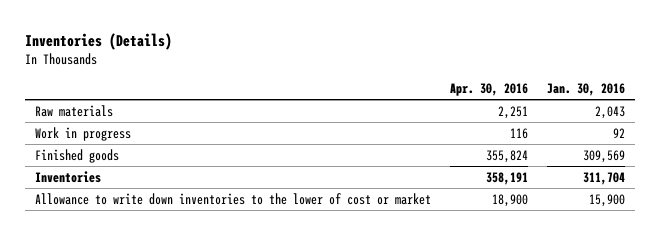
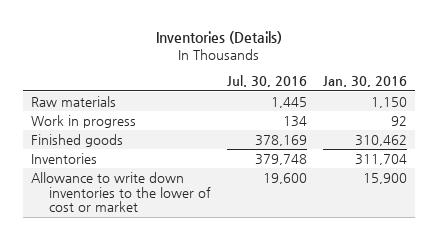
[450,82,529,96] Apr. 30, 2016 -> none
none -> [227,75,308,88] Jul. 30, 2016
[595,105,626,119] 2,043 -> [371,96,408,108] 1,150
[583,149,626,163] 309,569 -> [355,134,408,146] 310,462

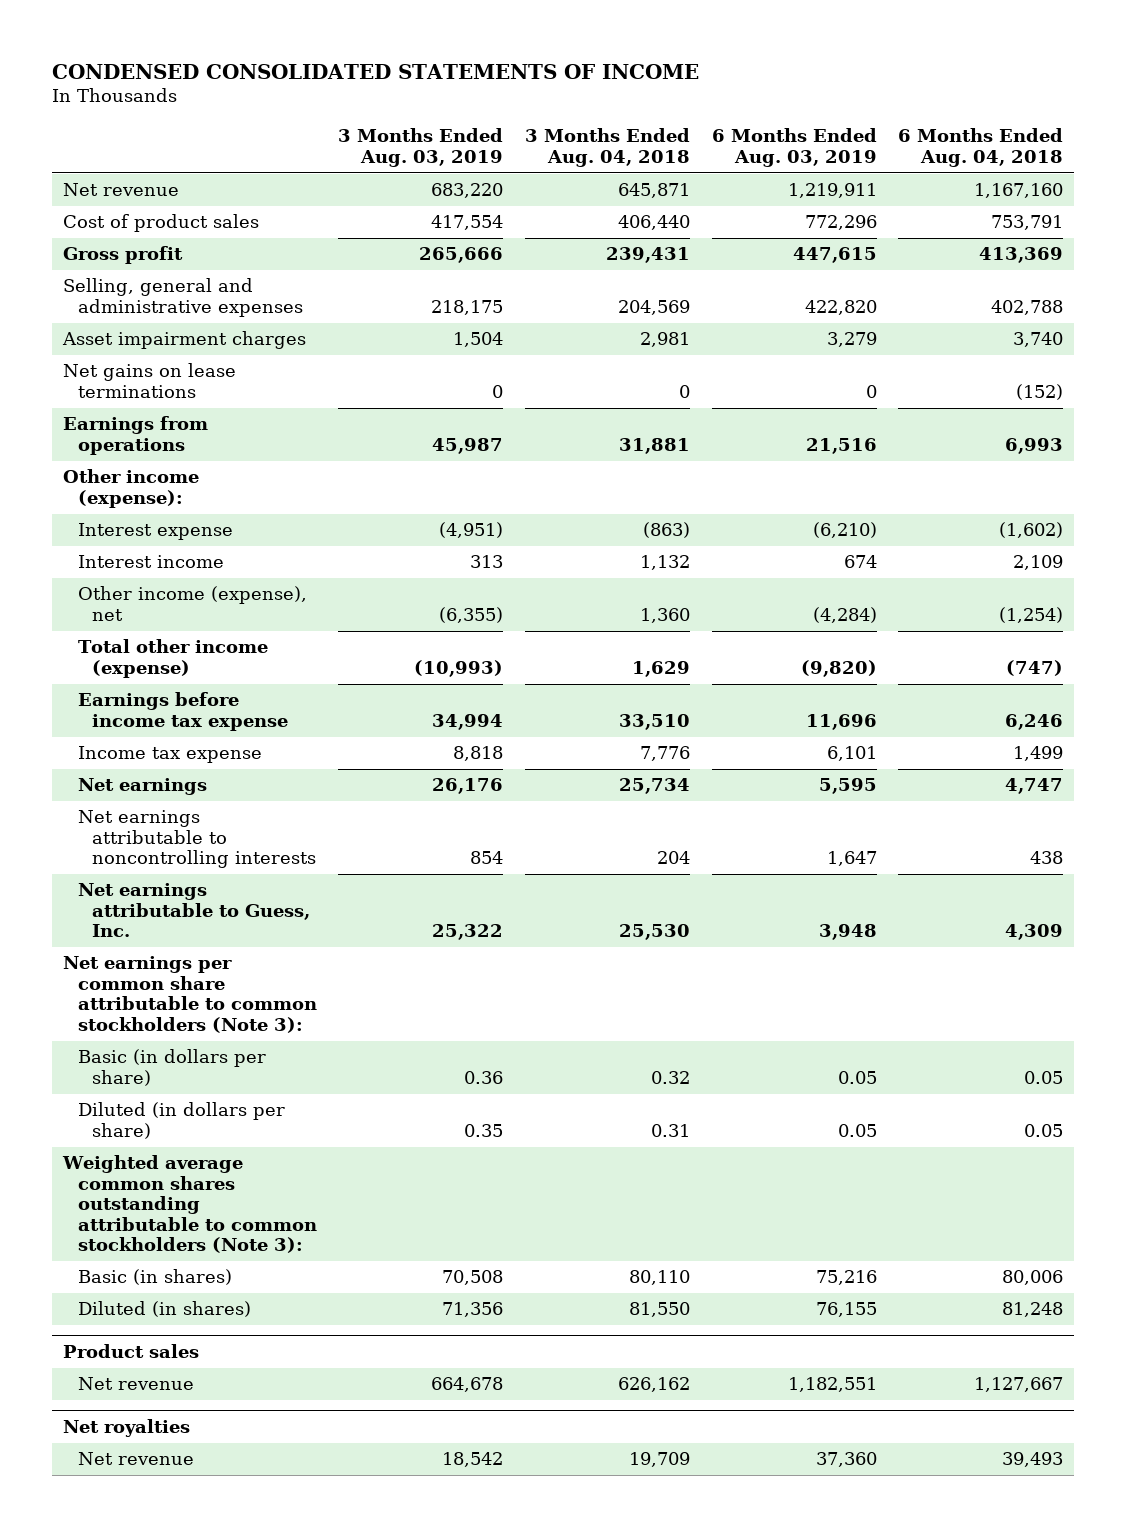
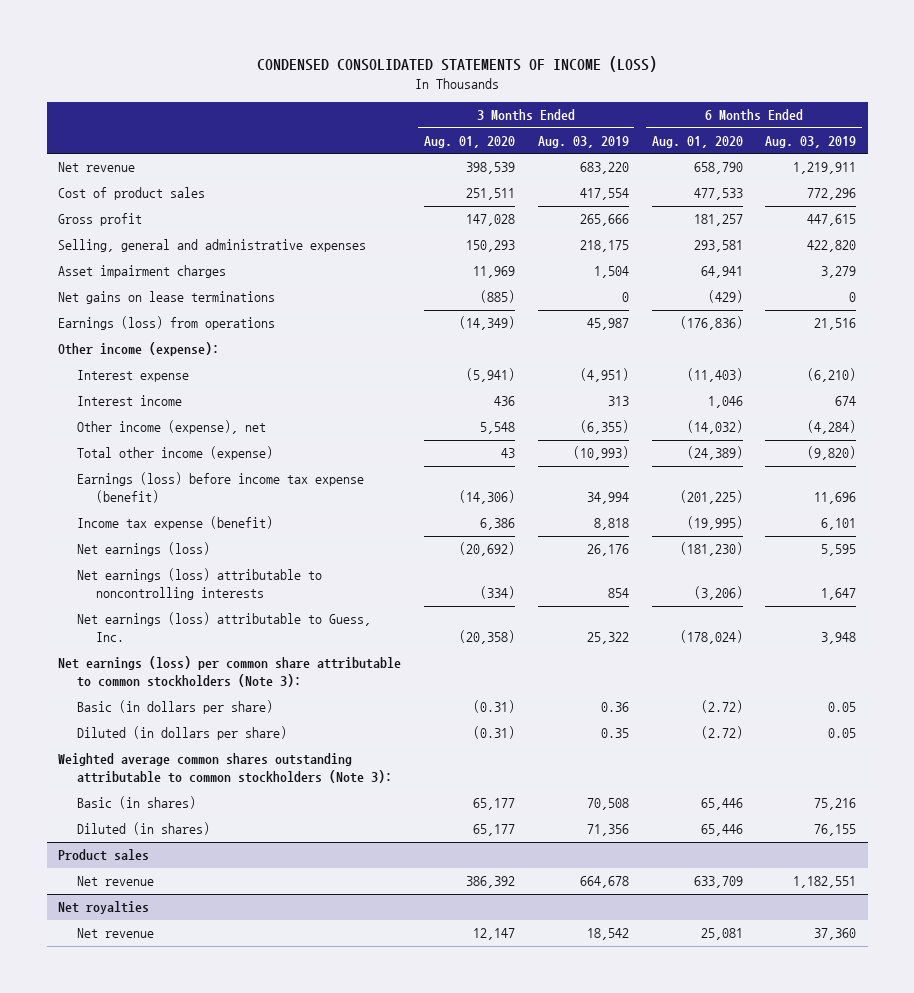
[51,63,699,79] CONDENSED CONSOLIDATED STATEMENTS OF INCOME -> [257,55,658,72] CONDENSED CONSOLIDATED STATEMENTS OF INCOME (LOSS)
[524,128,690,167] 3 Months Ended Aug. 04, 2018 -> none
[898,128,1064,167] 6 Months Ended Aug. 04, 2018 -> none
none -> [423,136,515,149] Aug. 01, 2020
none -> [651,136,743,149] Aug. 01, 2020
[62,416,208,455] Earnings from operations -> [58,316,276,331] Earnings (loss) from operations
[77,692,289,731] Earnings before income tax expense -> [77,472,365,504] Earnings (loss) before income tax expense (benefit)
[77,746,262,764] Income tax expense -> [77,516,274,531] Income tax expense (benefit)
[77,778,207,796] Net earnings -> [77,542,211,557] Net earnings (loss)
[77,810,317,869] Net earnings attributable to noncontrolling interests -> [77,568,323,601] Net earnings (loss) attributable to noncontrolling interests
[77,883,311,938] Net earnings attributable to Guess, Inc. -> [77,612,372,643] Net earnings (loss) attributable to Guess, Inc.
[62,956,317,1033] Net earnings per common share attributable to common stockholders (Note 3): -> [58,656,402,688] Net earnings (loss) per common share attributable to common stockholders (Note 3):

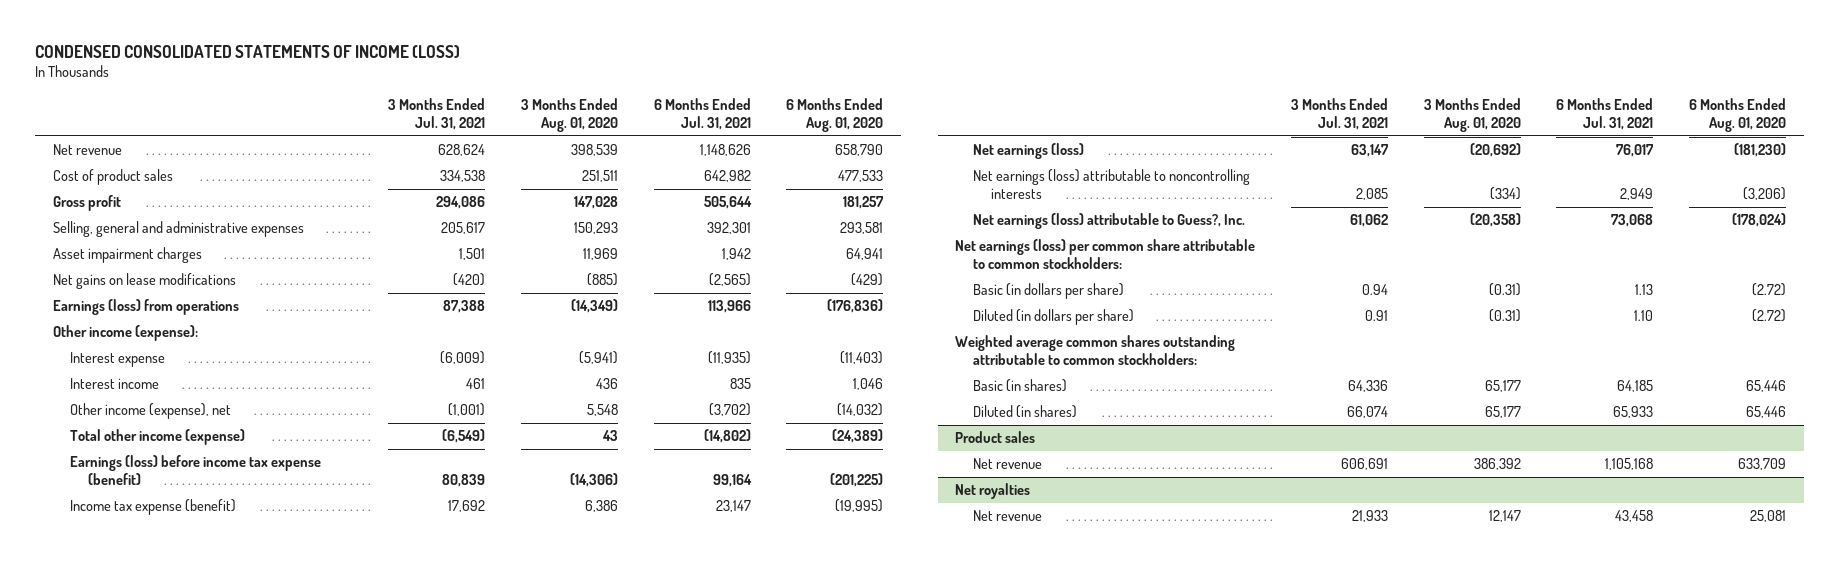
[537,136,629,149] Aug. 03, 2019 -> none
[765,136,857,149] Aug. 03, 2019 -> none
none -> [388,98,486,131] 3 Months Ended Jul. 31, 2021
none -> [653,98,751,131] 6 Months Ended Jul. 31, 2021
[58,291,276,305] Net gains on lease terminations -> [52,273,236,290] Net gains on lease modifications
[77,612,372,643] Net earnings (loss) attributable to Guess, Inc. -> [972,213,1245,230] Net earnings (loss) attributable to Guess?, Inc.
[58,656,402,688] Net earnings (loss) per common share attributable to common stockholders (Note 3): -> [955,239,1256,270] Net earnings (loss) per common share attributable to common stockholders:
[58,753,393,784] Weighted average common shares outstanding attributable to common stockholders (Note 3): -> [955,335,1236,366] Weighted average common shares outstanding attributable to common stockholders:

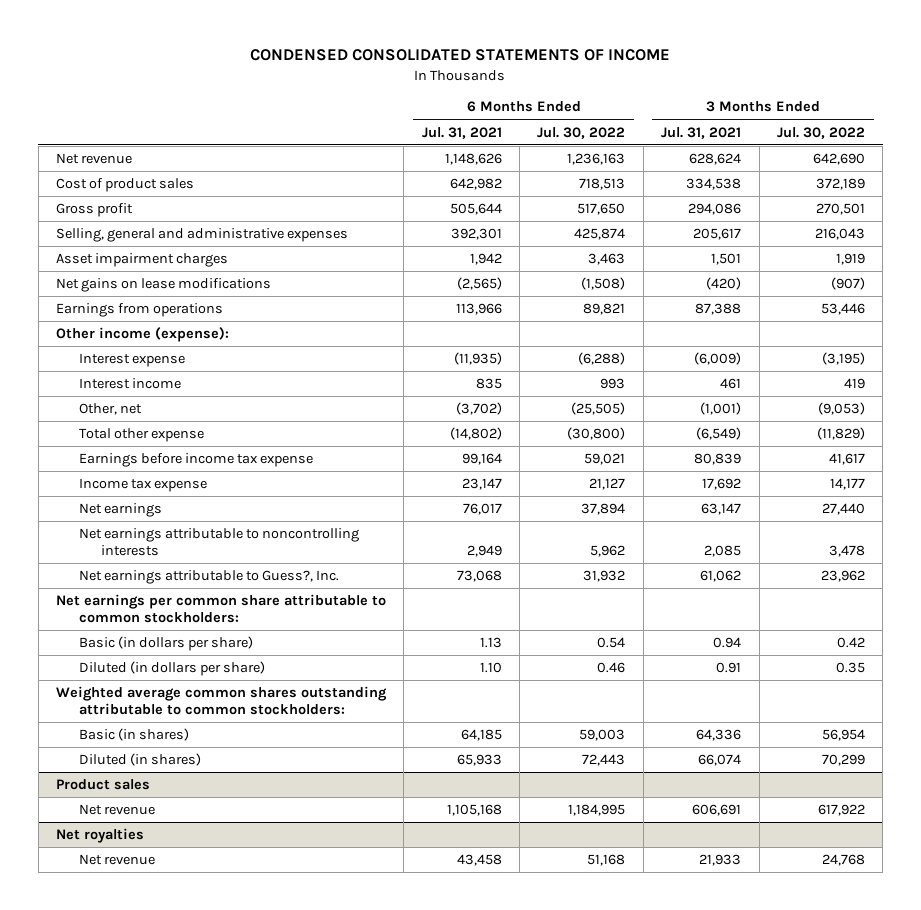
[34,44,460,58] CONDENSED CONSOLIDATED STATEMENTS OF INCOME (LOSS) -> [250,49,671,62] CONDENSED CONSOLIDATED STATEMENTS OF INCOME
[520,98,618,133] 3 Months Ended Aug. 01, 2020 -> none
[786,98,884,133] 6 Months Ended Aug. 01, 2020 -> none
none -> [537,126,626,139] Jul. 30, 2022
none -> [776,126,865,139] Jul. 30, 2022
[52,299,239,316] Earnings (loss) from operations -> [56,303,224,318] Earnings from operations
[70,403,232,420] Other income (expense), net -> [78,403,142,416] Other, net
[70,429,246,446] Total other income (expense) -> [78,428,204,443] Total other expense
[70,455,322,486] Earnings (loss) before income tax expense (benefit) -> [78,453,313,468] Earnings before income tax expense
[70,499,237,516] Income tax expense (benefit) -> [78,478,207,493] Income tax expense
[972,143,1084,160] Net earnings (loss) -> [78,503,162,518] Net earnings
[972,169,1250,200] Net earnings (loss) attributable to noncontrolling interests -> [78,528,359,557] Net earnings attributable to noncontrolling interests
[972,213,1245,230] Net earnings (loss) attributable to Guess?, Inc. -> [78,570,339,585] Net earnings attributable to Guess?, Inc.
[955,239,1256,270] Net earnings (loss) per common share attributable to common stockholders: -> [56,594,387,624] Net earnings per common share attributable to common stockholders:

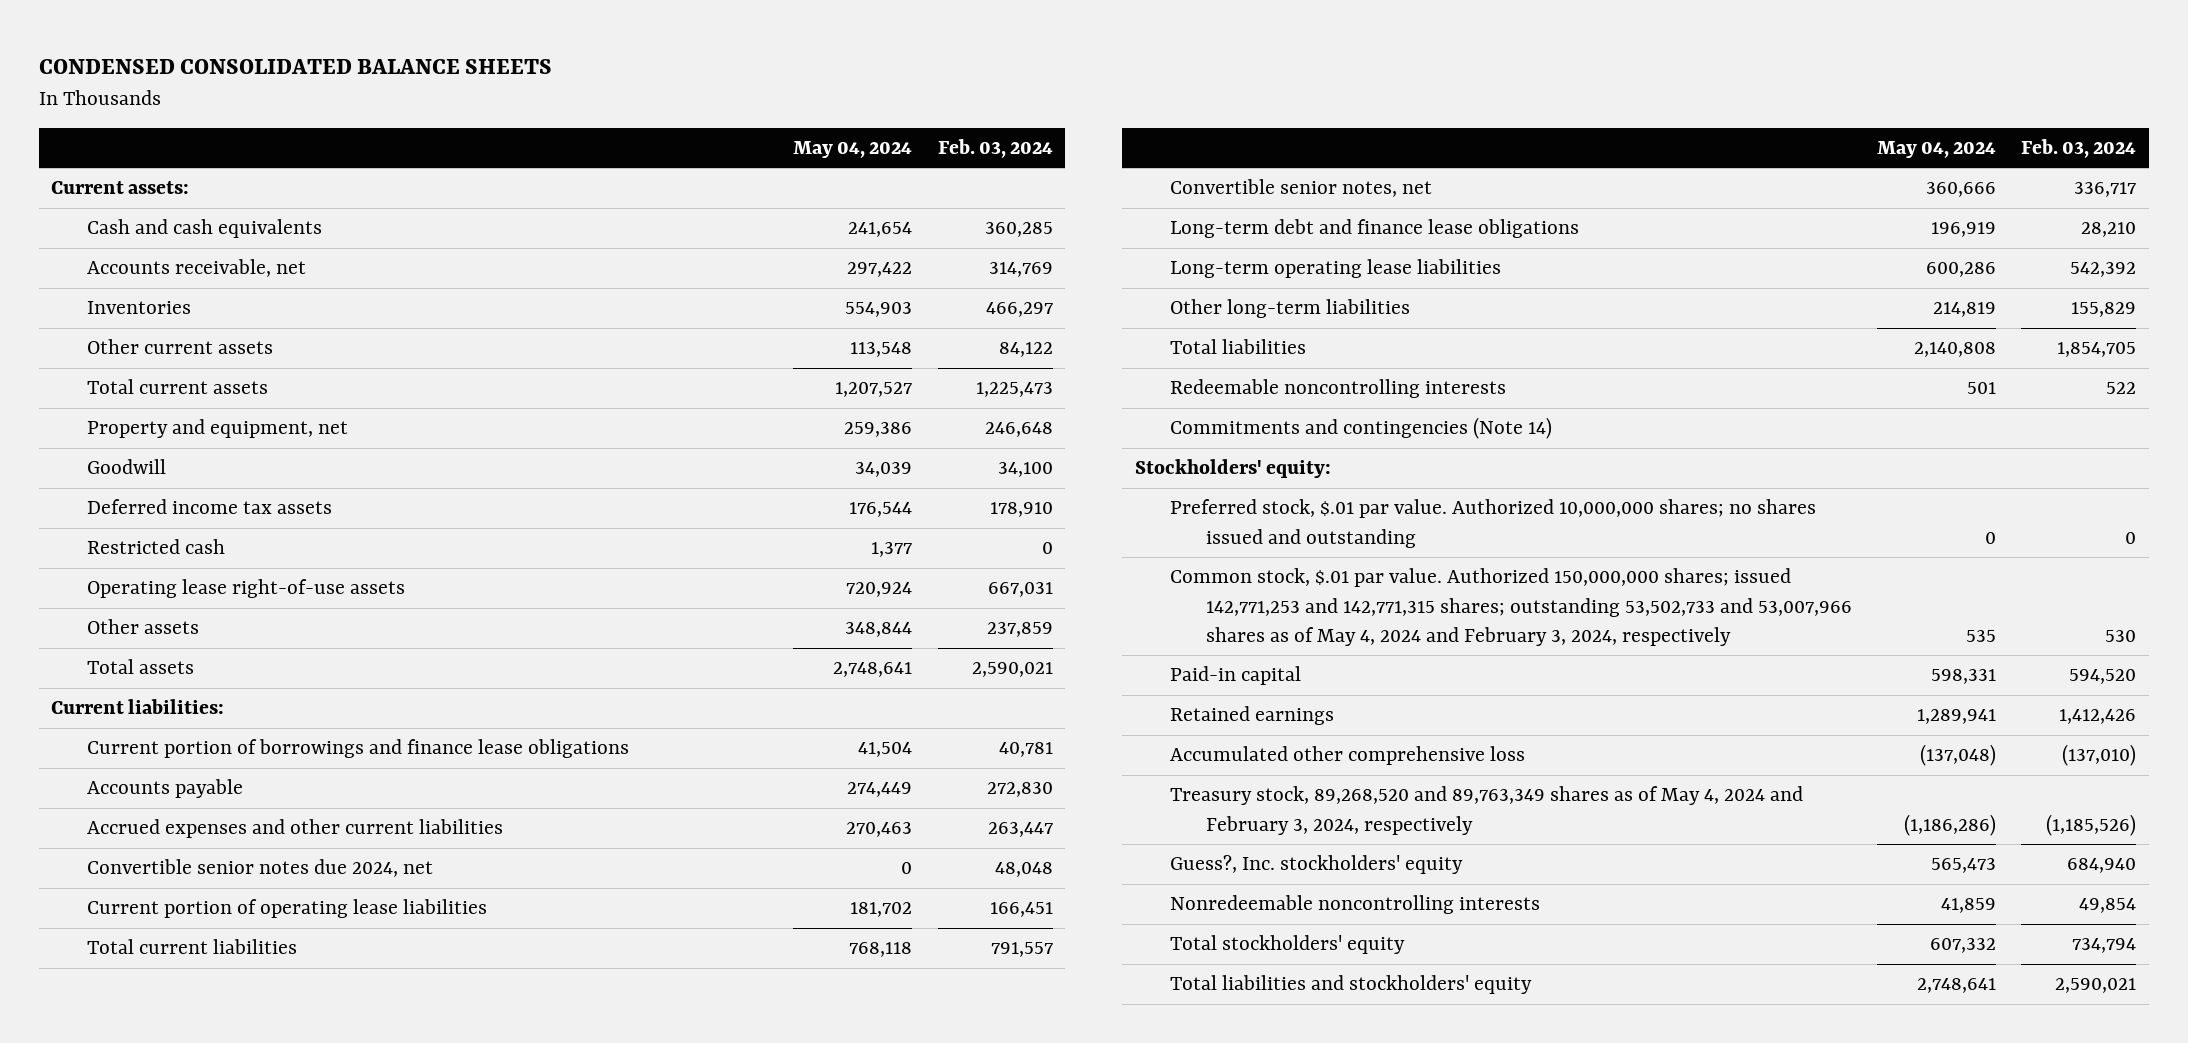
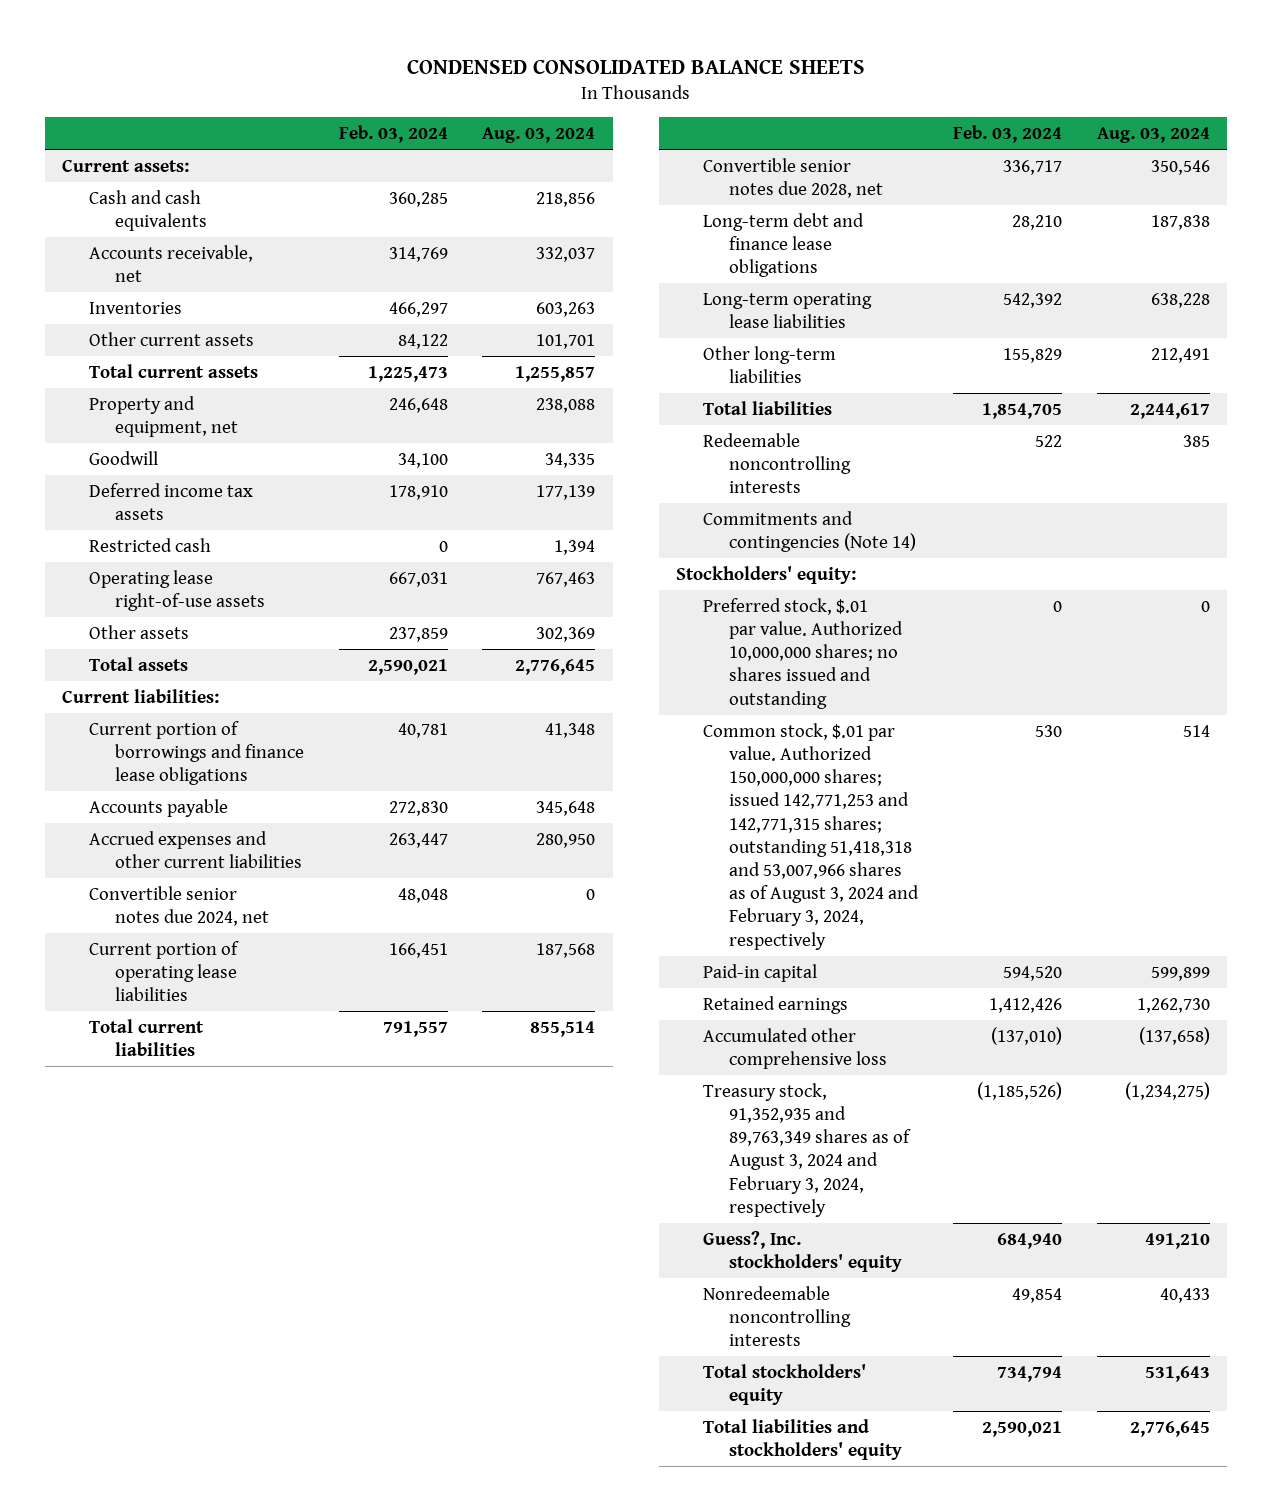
[793,141,913,159] May 04, 2024 -> none
none -> [482,127,596,144] Aug. 03, 2024
[1170,179,1433,198] Convertible senior notes, net -> [702,157,884,198] Convertible senior notes due 2028, net
[1170,568,1852,646] Common stock, $.01 par value. Authorized 150,000,000 shares; issued 142,771,253 and 142,771,315 shares; outstanding 53,502,733 and 53,007,966 shares as of May 4, 2024 and February 3, 2024, respectively -> [702,722,920,950] Common stock, $.01 par value. Authorized 150,000,000 shares; issued 142,771,253 and 142,771,315 shares; outstanding 51,418,318 and 53,007,966 shares as of August 3, 2024 and February 3, 2024, respectively
[1170,786,1804,835] Treasury stock, 89,268,520 and 89,763,349 shares as of May 4, 2024 and February 3, 2024, respectively -> [702,1082,912,1217] Treasury stock, 91,352,935 and 89,763,349 shares as of August 3, 2024 and February 3, 2024, respectively

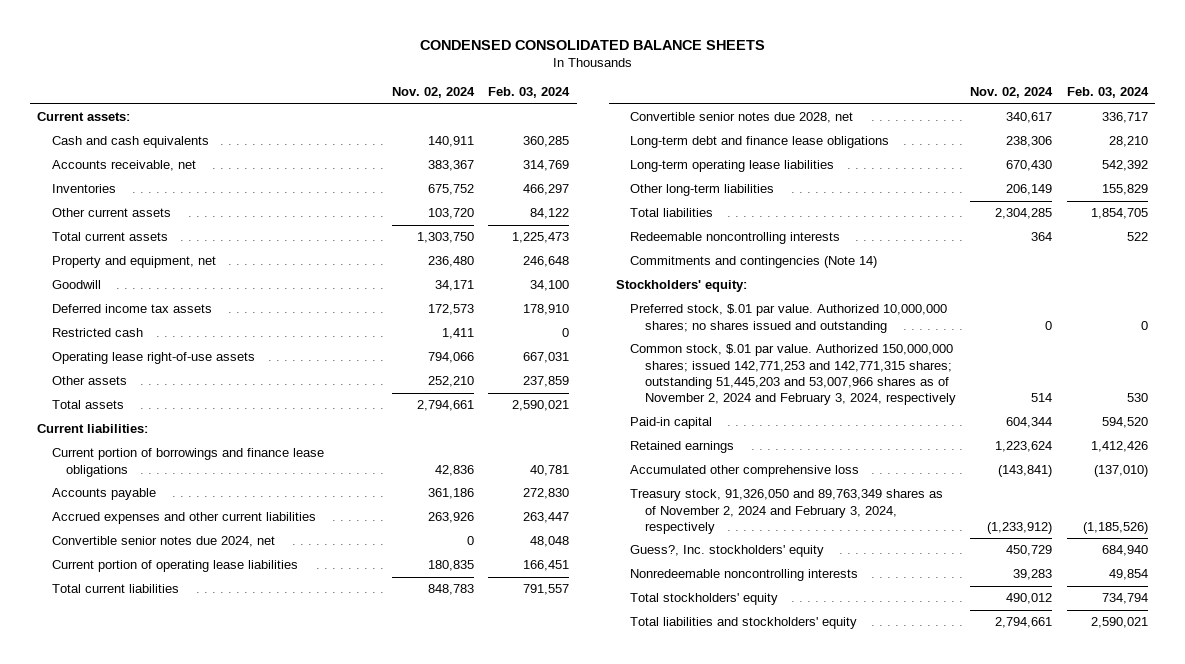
[482,127,596,144] Aug. 03, 2024 -> none
none -> [391,87,475,99] Nov. 02, 2024
[702,722,920,950] Common stock, $.01 par value. Authorized 150,000,000 shares; issued 142,771,253 and 142,771,315 shares; outstanding 51,418,318 and 53,007,966 shares as of August 3, 2024 and February 3, 2024, respectively -> [630,344,956,406] Common stock, $.01 par value. Authorized 150,000,000 shares; issued 142,771,253 and 142,771,315 shares; outstanding 51,445,203 and 53,007,966 shares as of November 2, 2024 and February 3, 2024, respectively
[702,1082,912,1217] Treasury stock, 91,352,935 and 89,763,349 shares as of August 3, 2024 and February 3, 2024, respectively -> [630,489,944,534] Treasury stock, 91,326,050 and 89,763,349 shares as of November 2, 2024 and February 3, 2024, respectively

